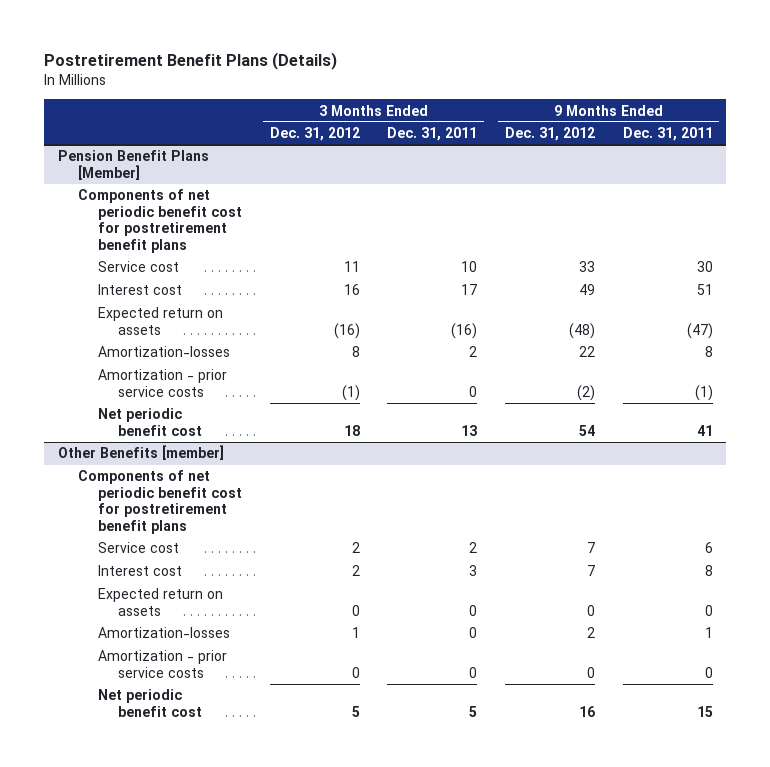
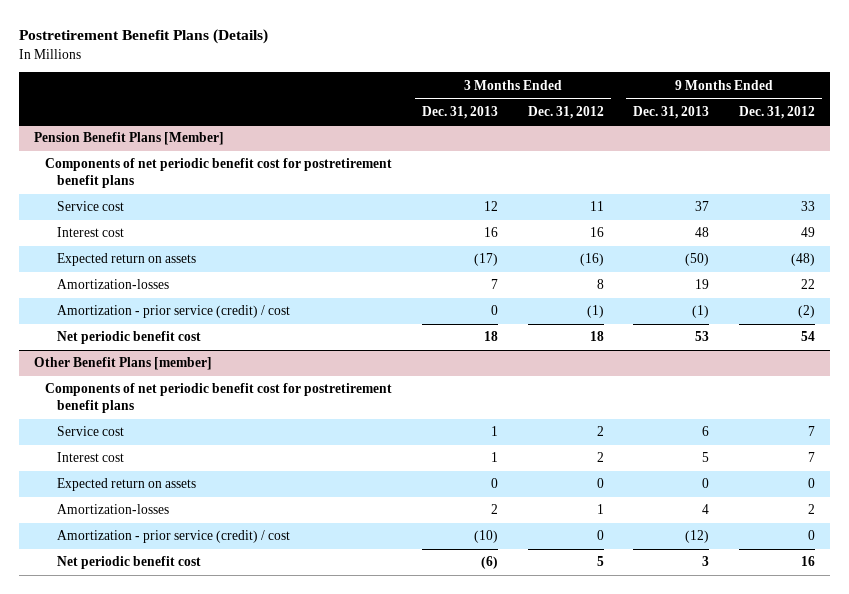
[387,127,478,142] Dec. 31, 2011 -> none
[622,127,713,142] Dec. 31, 2011 -> none
none -> [422,105,499,119] Dec. 31, 2013
none -> [633,105,710,119] Dec. 31, 2013
[98,369,228,397] Amortization - prior service costs -> [56,305,290,319] Amortization - prior service (credit) / cost
[57,445,224,461] Other Benefits [member] -> [34,357,213,371] Other Benefit Plans [member]
[98,650,228,678] Amortization - prior service costs -> [56,530,290,544] Amortization - prior service (credit) / cost

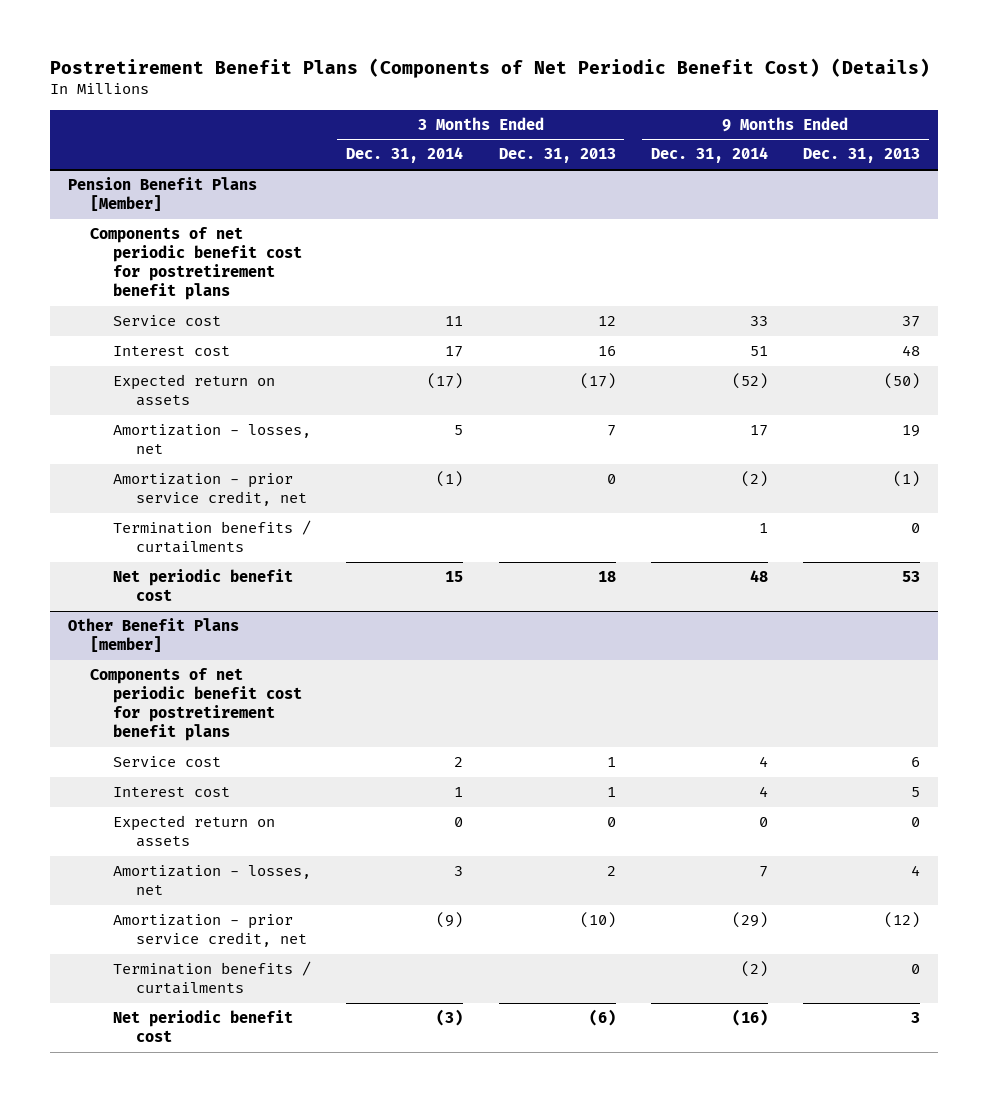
[19,29,269,45] Postretirement Benefit Plans (Details) -> [50,57,931,78] Postretirement Benefit Plans (Components of Net Periodic Benefit Cost) (Details)
[527,105,604,119] Dec. 31, 2012 -> none
[739,105,816,119] Dec. 31, 2012 -> none
none -> [346,147,464,164] Dec. 31, 2014
none -> [650,147,768,164] Dec. 31, 2014
[56,279,169,290] Amortization-losses -> [113,424,312,455] Amortization - losses, net
[56,305,290,319] Amortization - prior service (credit) / cost -> [113,473,307,507] Amortization - prior service credit, net
none -> [113,520,312,554] Termination benefits / curtailments
[56,504,169,515] Amortization-losses -> [113,865,312,896] Amortization - losses, net
[56,530,290,544] Amortization - prior service (credit) / cost -> [113,914,307,948] Amortization - prior service credit, net
none -> [113,961,312,995] Termination benefits / curtailments

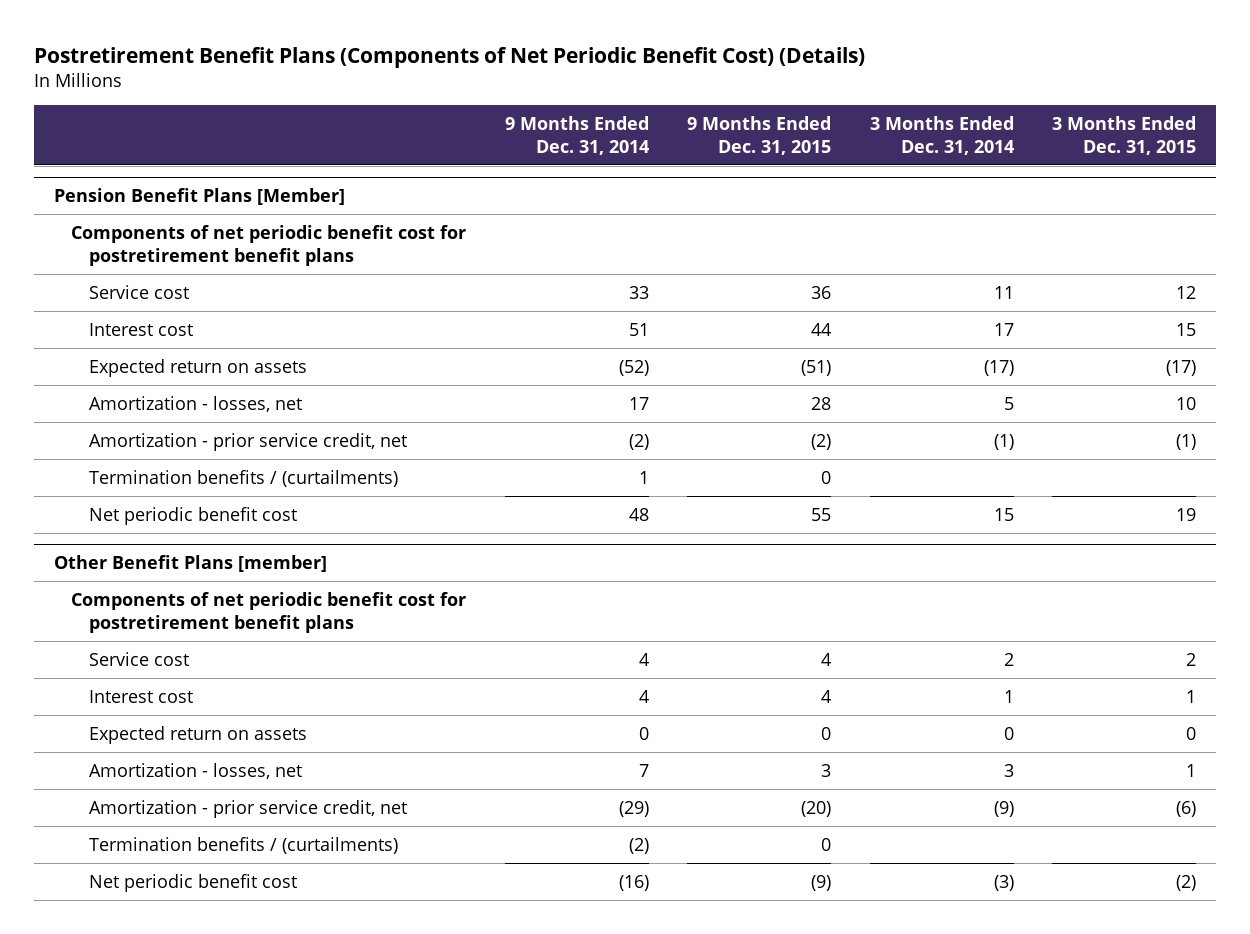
[498,148,616,164] Dec. 31, 2013 -> none
[802,148,920,164] Dec. 31, 2013 -> none
none -> [687,115,832,155] 9 Months Ended Dec. 31, 2015
none -> [1052,115,1197,155] 3 Months Ended Dec. 31, 2015
[113,520,312,554] Termination benefits / curtailments -> [88,469,398,487] Termination benefits / (curtailments)
[113,961,312,995] Termination benefits / curtailments -> [88,836,398,854] Termination benefits / (curtailments)

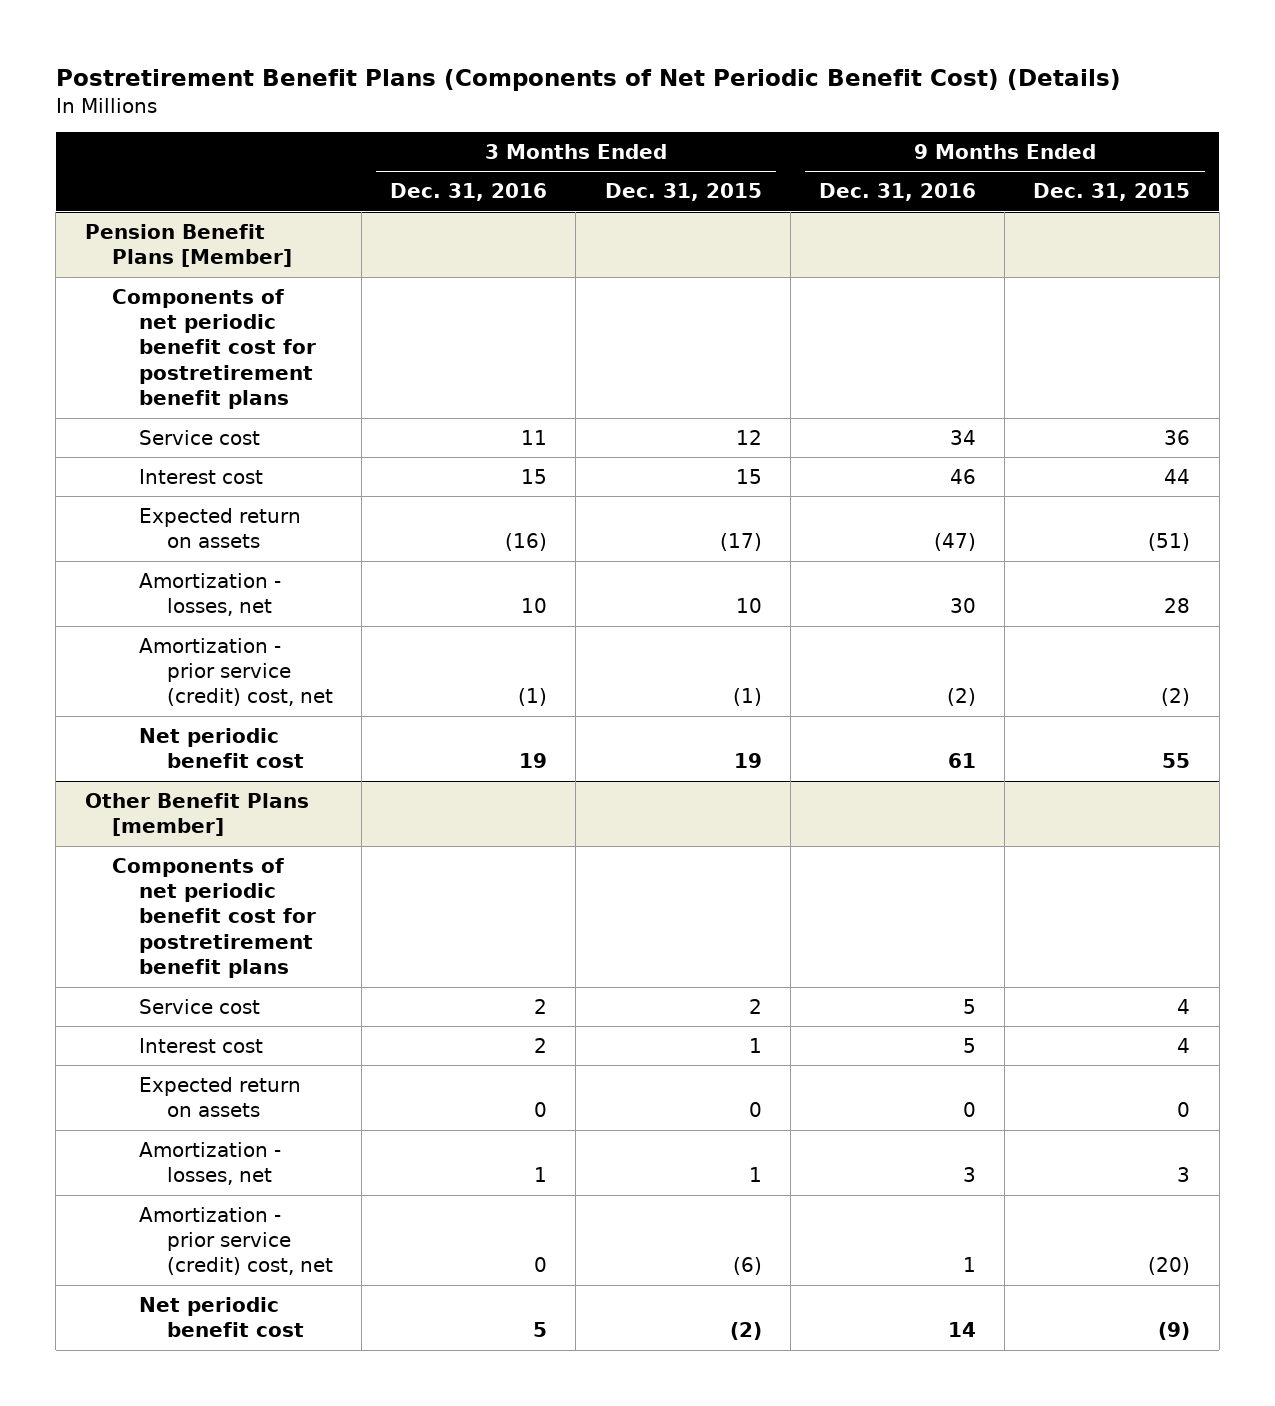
[504,115,649,155] 9 Months Ended Dec. 31, 2014 -> none
[869,115,1014,155] 3 Months Ended Dec. 31, 2014 -> none
none -> [390,183,548,202] Dec. 31, 2016
none -> [818,183,976,202] Dec. 31, 2016
[88,469,398,487] Termination benefits / (curtailments) -> none
[88,432,407,451] Amortization - prior service credit, net -> [139,637,333,707] Amortization - prior service (credit) cost, net
[88,836,398,854] Termination benefits / (curtailments) -> none
[88,799,407,818] Amortization - prior service credit, net -> [139,1206,333,1276] Amortization - prior service (credit) cost, net

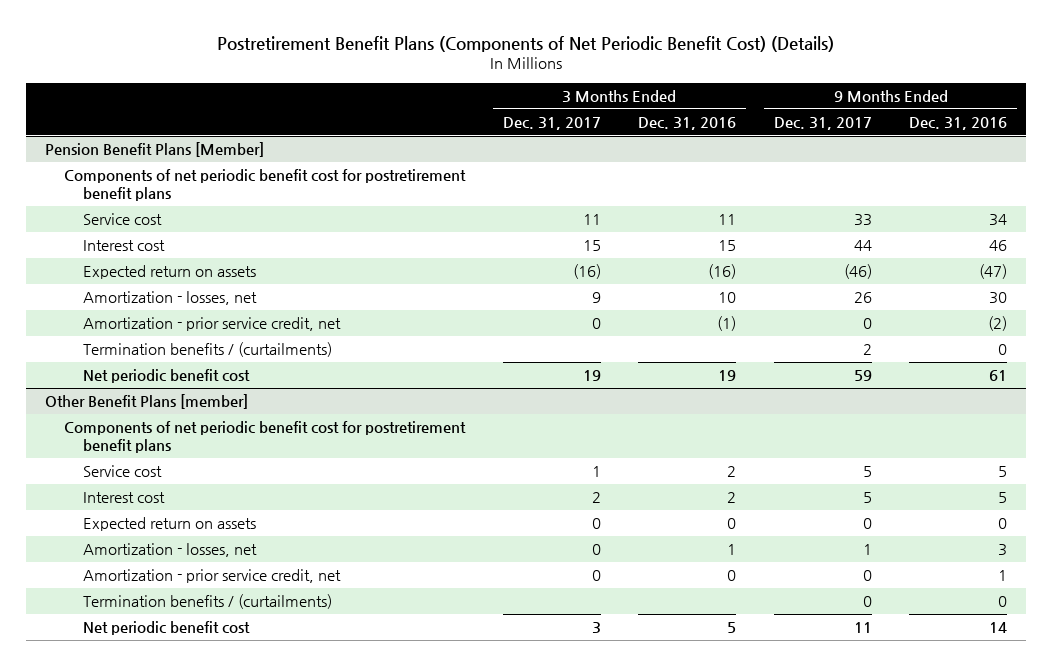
[604,183,762,202] Dec. 31, 2015 -> none
[1033,183,1191,202] Dec. 31, 2015 -> none
none -> [502,116,601,130] Dec. 31, 2017
none -> [773,116,872,130] Dec. 31, 2017
[139,637,333,707] Amortization - prior service (credit) cost, net -> [82,317,341,332] Amortization - prior service credit, net
none -> [82,342,332,358] Termination benefits / (curtailments)
[139,1206,333,1276] Amortization - prior service (credit) cost, net -> [82,569,341,584] Amortization - prior service credit, net
none -> [82,594,332,610] Termination benefits / (curtailments)

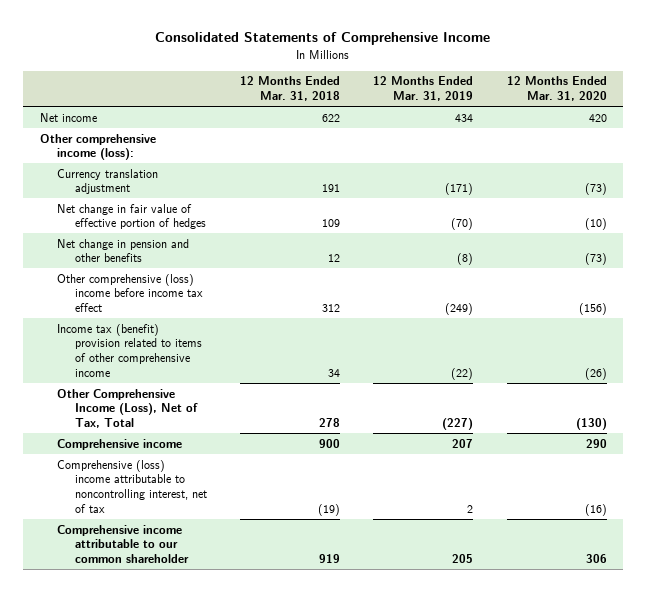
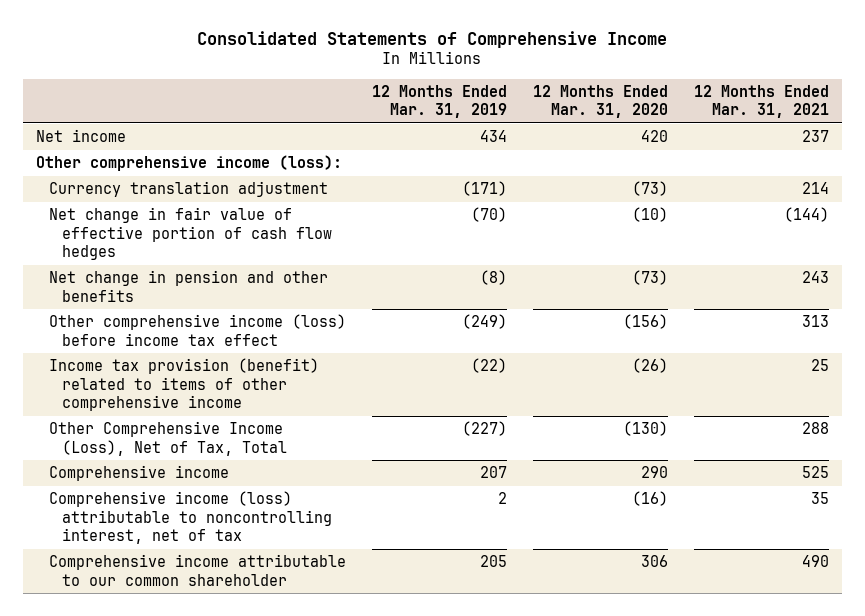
[240,76,341,102] 12 Months Ended Mar. 31, 2018 -> none
none -> [694,84,830,119] 12 Months Ended Mar. 31, 2021
[57,203,206,230] Net change in fair value of effective portion of hedges -> [48,207,333,260] Net change in fair value of effective portion of cash flow hedges
[57,273,203,313] Other comprehensive (loss) income before income tax effect -> [48,314,346,346] Other comprehensive income (loss) before income tax effect
[57,323,202,377] Income tax (benefit) provision related to items of other comprehensive income -> [48,358,319,411] Income tax provision (benefit) related to items of other comprehensive income
[57,459,207,513] Comprehensive (loss) income attributable to noncontrolling interest, net of tax -> [48,491,333,544] Comprehensive income (loss) attributable to noncontrolling interest, net of tax

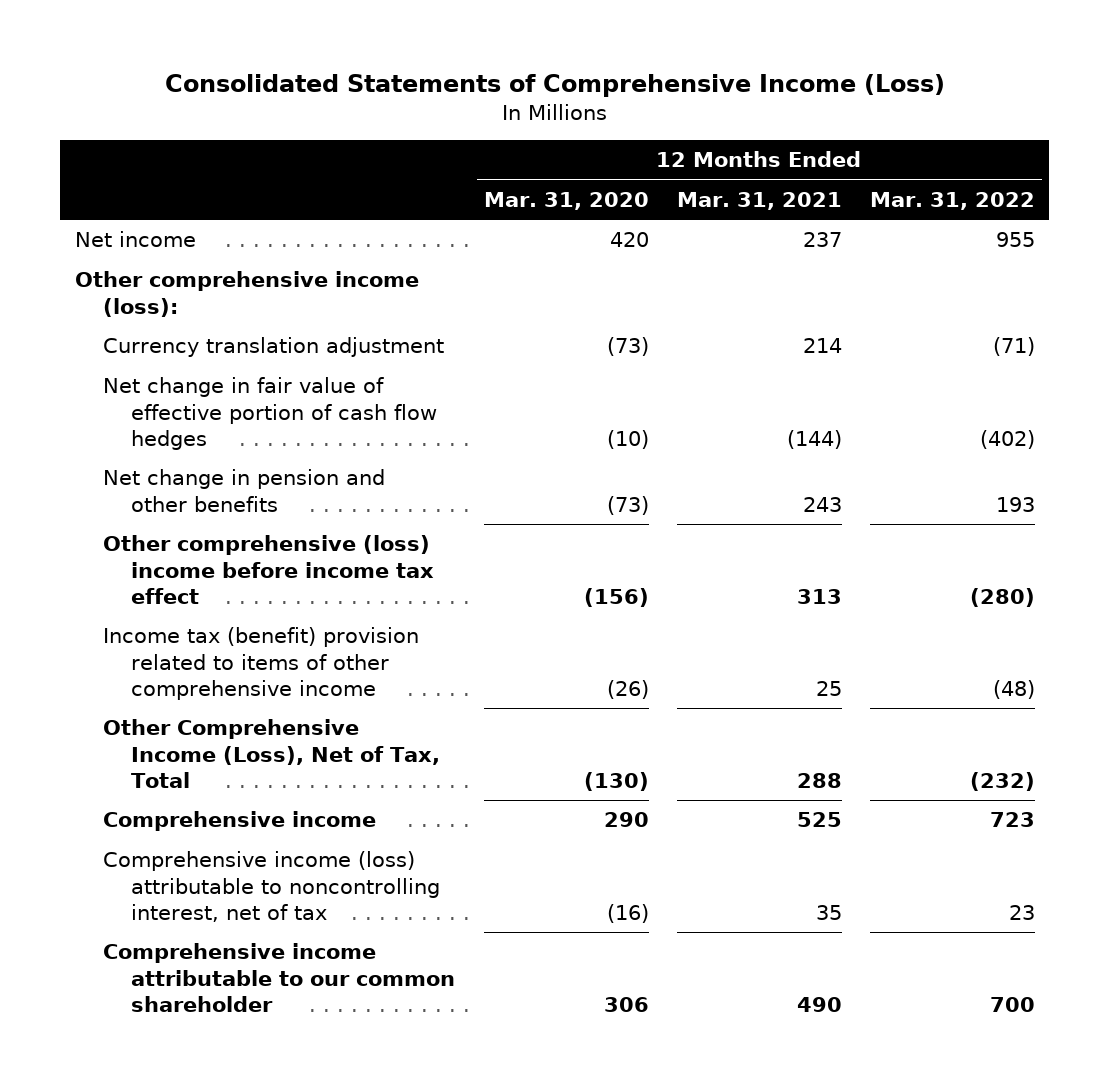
[197,30,668,48] Consolidated Statements of Comprehensive Income -> [164,74,945,98] Consolidated Statements of Comprehensive Income (Loss)
[371,84,507,119] 12 Months Ended Mar. 31, 2019 -> none
none -> [870,192,1036,211] Mar. 31, 2022
[48,314,346,346] Other comprehensive income (loss) before income tax effect -> [103,535,435,604] Other comprehensive (loss) income before income tax effect
[48,358,319,411] Income tax provision (benefit) related to items of other comprehensive income -> [103,627,420,700] Income tax (benefit) provision related to items of other comprehensive income

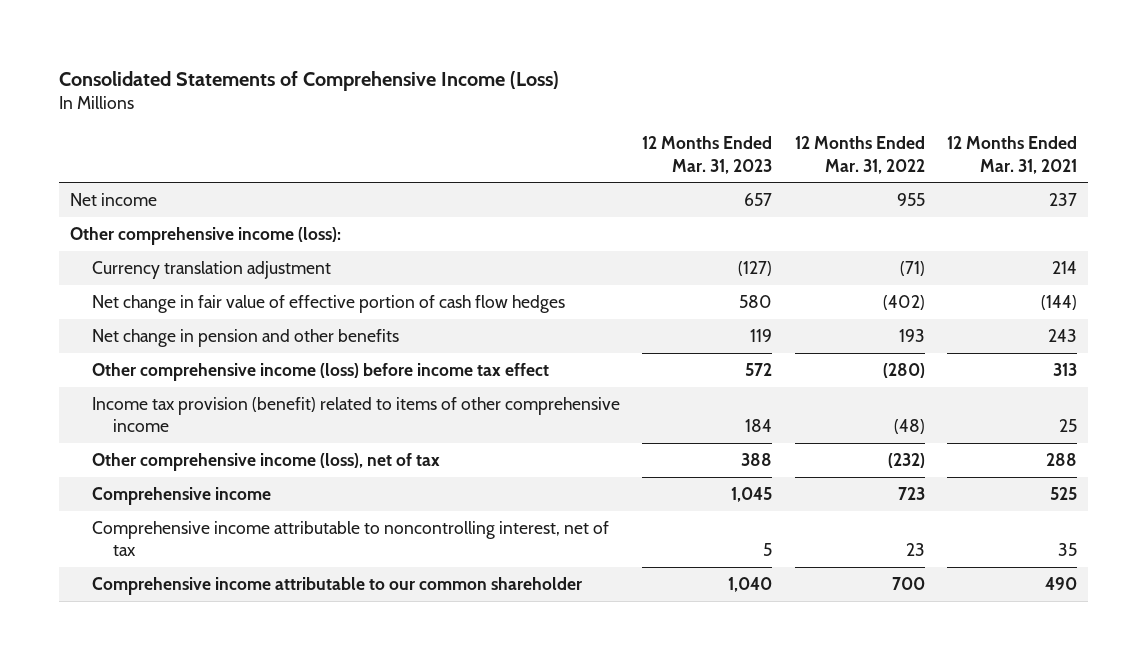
[483,192,649,211] Mar. 31, 2020 -> none
none -> [642,136,773,174] 12 Months Ended Mar. 31, 2023
[103,535,435,604] Other comprehensive (loss) income before income tax effect -> [91,362,549,381] Other comprehensive income (loss) before income tax effect
[103,627,420,700] Income tax (benefit) provision related to items of other comprehensive income -> [91,396,620,433] Income tax provision (benefit) related to items of other comprehensive income
[103,719,441,788] Other Comprehensive Income (Loss), Net of Tax, Total -> [91,452,440,471] Other comprehensive income (loss), net of tax
[103,851,441,922] Comprehensive income (loss) attributable to noncontrolling interest, net of tax -> [91,520,609,557] Comprehensive income attributable to noncontrolling interest, net of tax

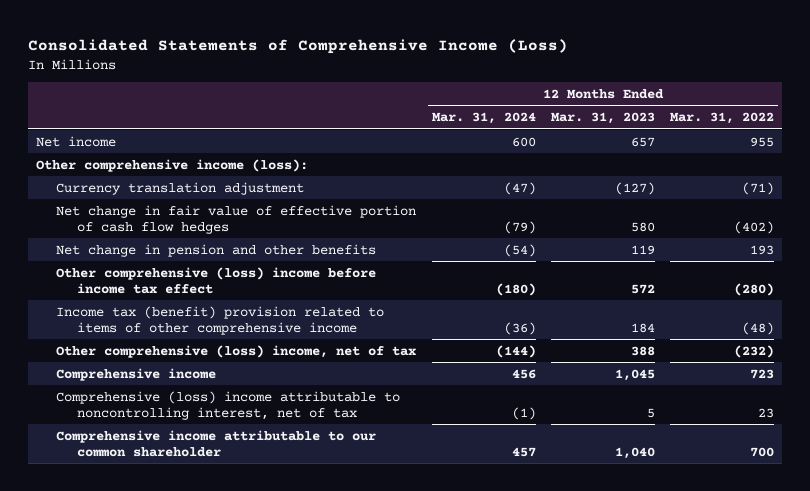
[947,136,1078,174] 12 Months Ended Mar. 31, 2021 -> none
none -> [431,111,536,124] Mar. 31, 2024
[91,362,549,381] Other comprehensive income (loss) before income tax effect -> [56,266,377,294] Other comprehensive (loss) income before income tax effect
[91,396,620,433] Income tax provision (benefit) related to items of other comprehensive income -> [56,305,385,335] Income tax (benefit) provision related to items of other comprehensive income
[91,452,440,471] Other comprehensive income (loss), net of tax -> [56,344,417,358] Other comprehensive (loss) income, net of tax
[91,520,609,557] Comprehensive income attributable to noncontrolling interest, net of tax -> [56,390,401,420] Comprehensive (loss) income attributable to noncontrolling interest, net of tax

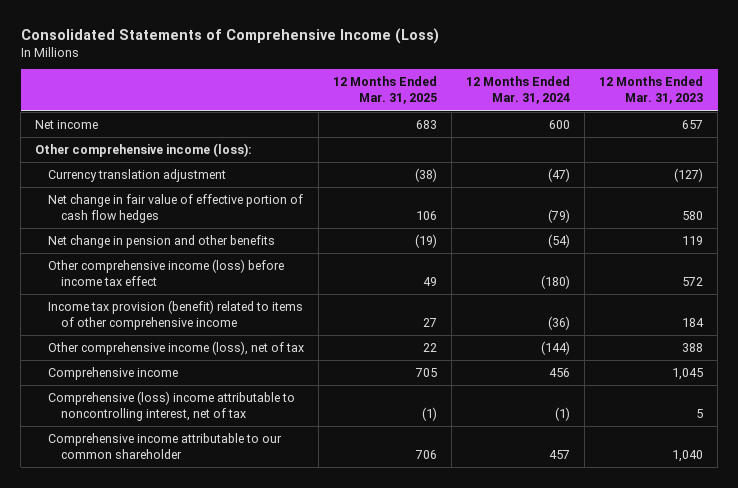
[670,111,775,124] Mar. 31, 2022 -> none
none -> [333,76,438,105] 12 Months Ended Mar. 31, 2025
[56,266,377,294] Other comprehensive (loss) income before income tax effect -> [48,259,285,287] Other comprehensive income (loss) before income tax effect
[56,305,385,335] Income tax (benefit) provision related to items of other comprehensive income -> [48,300,304,331] Income tax provision (benefit) related to items of other comprehensive income
[56,344,417,358] Other comprehensive (loss) income, net of tax -> [48,341,305,356] Other comprehensive income (loss), net of tax

